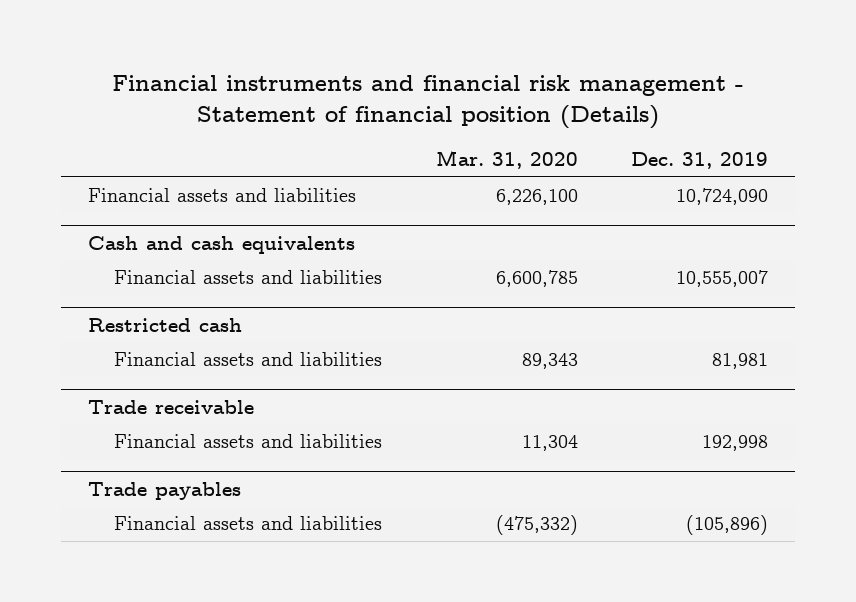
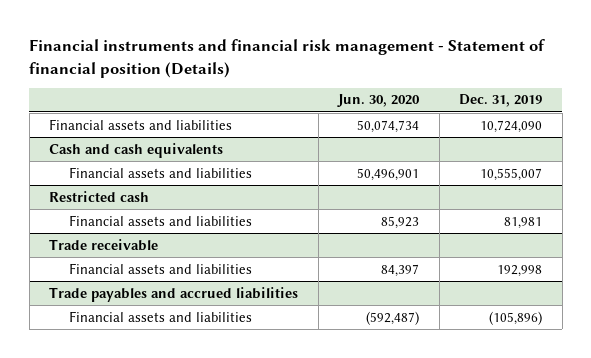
[435,149,578,169] Mar. 31, 2020 -> none
none -> [337,94,421,108] Jun. 30, 2020
[87,481,241,500] Trade payables -> [49,286,299,302] Trade payables and accrued liabilities

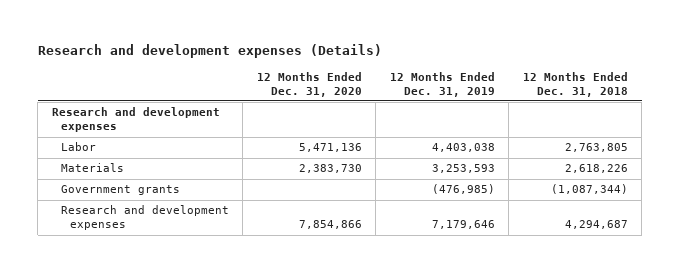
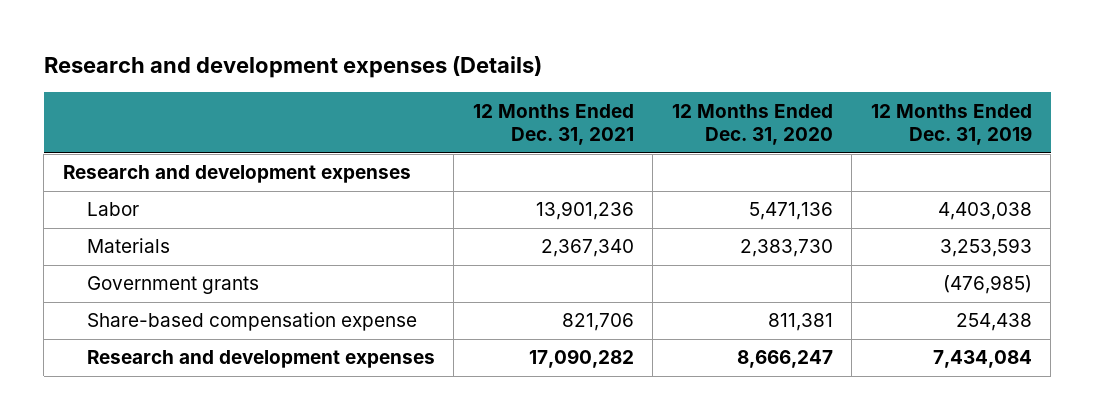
[522,71,628,97] 12 Months Ended Dec. 31, 2018 -> none
none -> [472,103,634,146] 12 Months Ended Dec. 31, 2021
none -> [86,312,417,332] Share-based compensation expense
[298,220,362,230] 7,854,866 -> [736,350,833,369] 8,666,247
[431,220,495,230] 7,179,646 -> [932,350,1032,369] 7,434,084

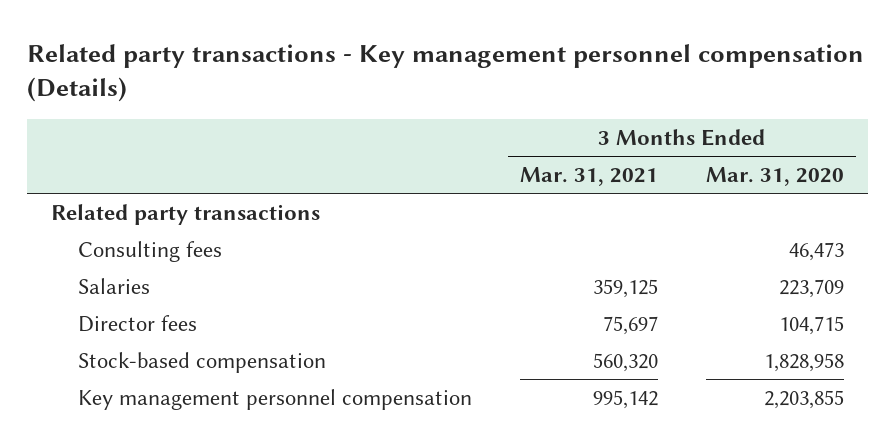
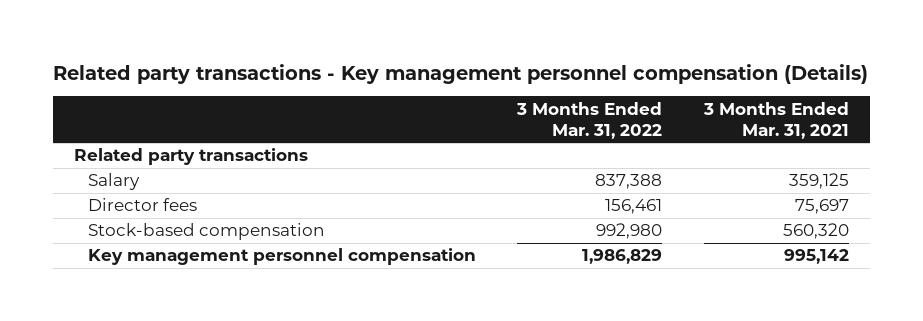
[705,166,844,186] Mar. 31, 2020 -> none
none -> [516,101,663,139] 3 Months Ended Mar. 31, 2022
[77,240,222,262] Consulting fees -> none
[77,277,150,294] Salaries -> [88,173,141,191] Salary

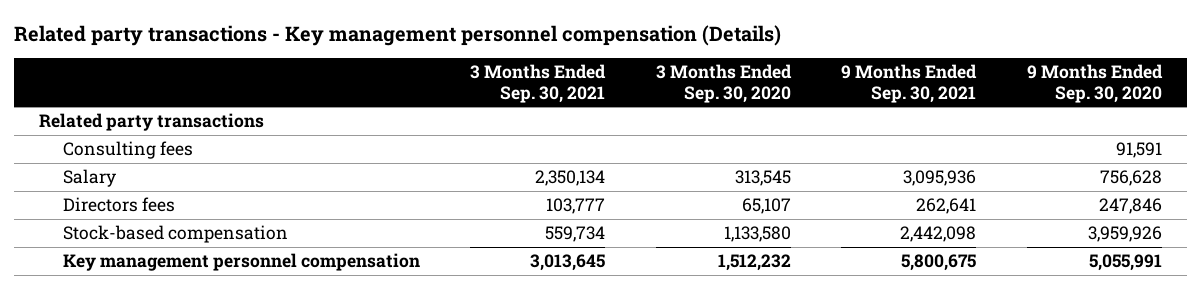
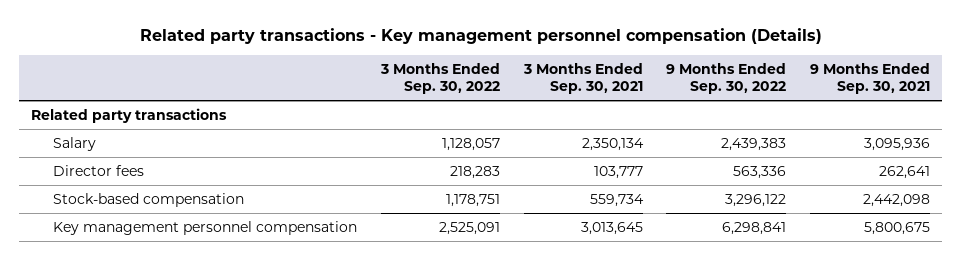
[655,64,792,103] 3 Months Ended Sep. 30, 2020 -> none
[1026,64,1163,103] 9 Months Ended Sep. 30, 2020 -> none
none -> [379,62,500,95] 3 Months Ended Sep. 30, 2022
none -> [666,62,787,95] 9 Months Ended Sep. 30, 2022
[62,141,193,160] Consulting fees -> none
[62,197,175,213] Directors fees -> [53,164,145,176] Director fees

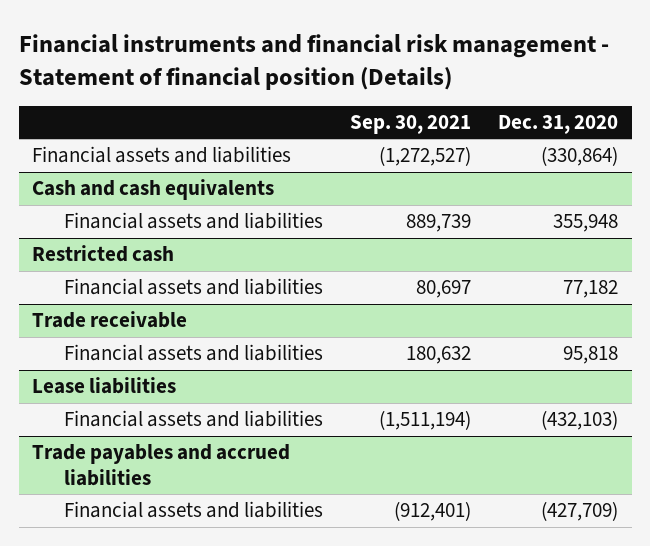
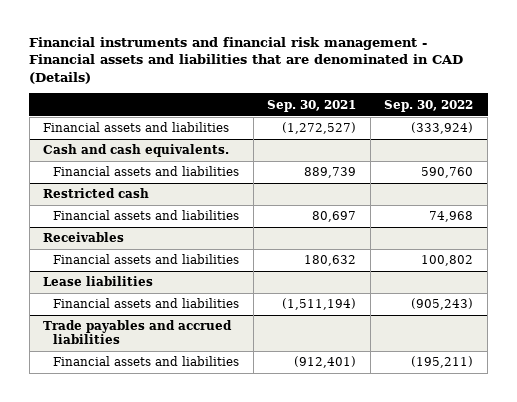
[18,33,609,90] Financial instruments and financial risk management - Statement of financial position (Details) -> [29,36,464,85] Financial instruments and financial risk management - Financial assets and liabilities that are denominated in CAD (Details)
[498,114,619,134] Dec. 31, 2020 -> none
none -> [384,99,474,112] Sep. 30, 2022
[32,179,275,201] Cash and cash equivalents -> [43,144,230,158] Cash and cash equivalents.
[32,311,188,329] Trade receivable -> [43,232,125,243] Receivables

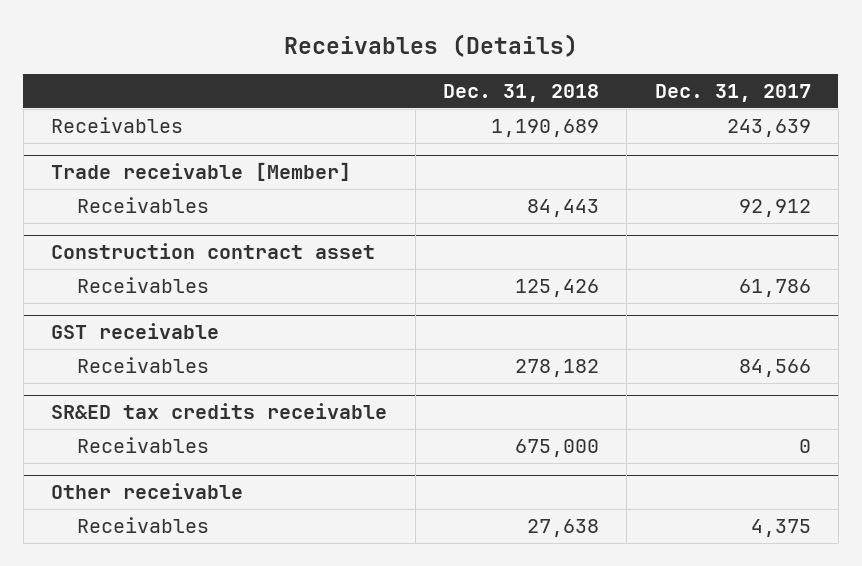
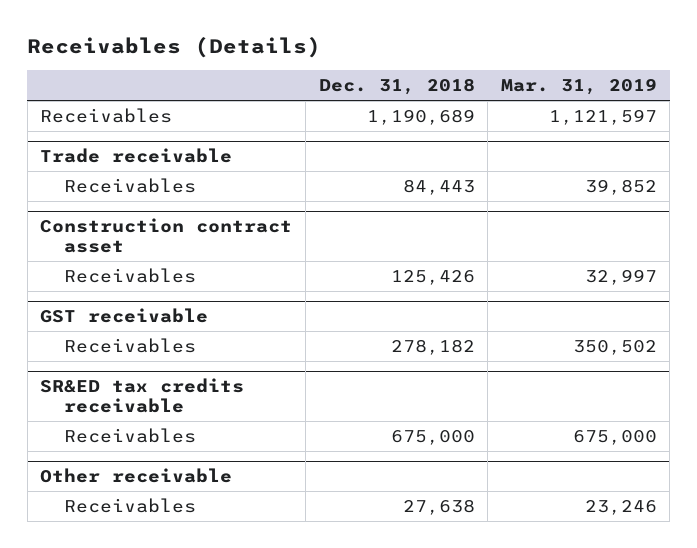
[654,83,811,102] Dec. 31, 2017 -> none
none -> [500,78,657,96] Mar. 31, 2019
[51,162,352,182] Trade receivable [Member] -> [40,147,233,163] Trade receivable

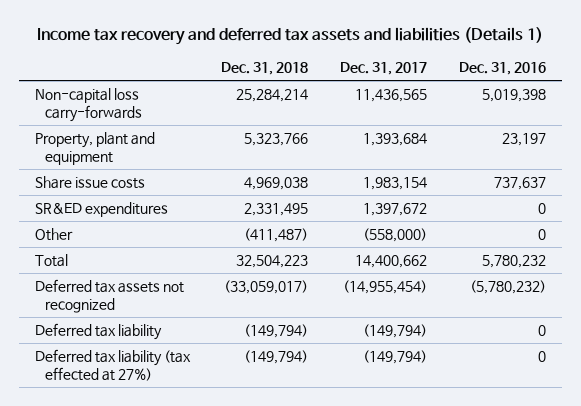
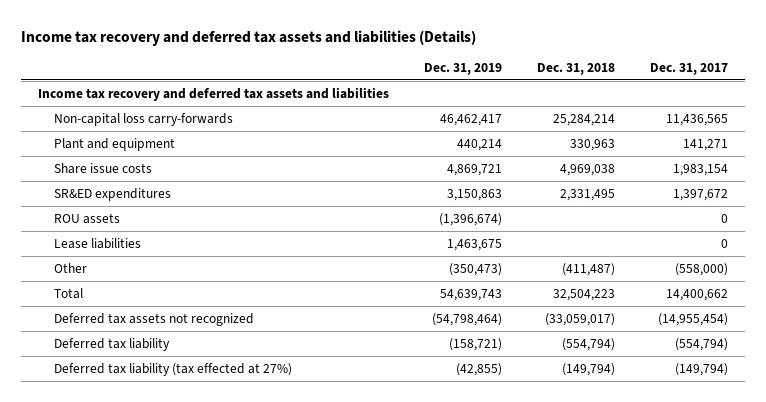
[37,27,544,46] Income tax recovery and deferred tax assets and liabilities (Details 1) -> [21,29,477,46] Income tax recovery and deferred tax assets and liabilities (Details)
[459,61,547,75] Dec. 31, 2016 -> none
none -> [424,62,503,75] Dec. 31, 2019
none -> [38,86,390,101] Income tax recovery and deferred tax assets and liabilities
[34,132,155,165] Property, plant and equipment -> [54,137,176,151] Plant and equipment
[244,133,309,147] 5,323,766 -> [570,138,616,151] 330,963
[363,133,428,147] 1,393,684 -> [682,138,728,151] 141,271
none -> [54,212,121,224] ROU assets
none -> [54,237,142,249] Lease liabilities
[244,324,309,339] (149,794) -> [562,337,616,351] (554,794)
[363,324,428,339] (149,794) -> [674,337,728,351] (554,794)

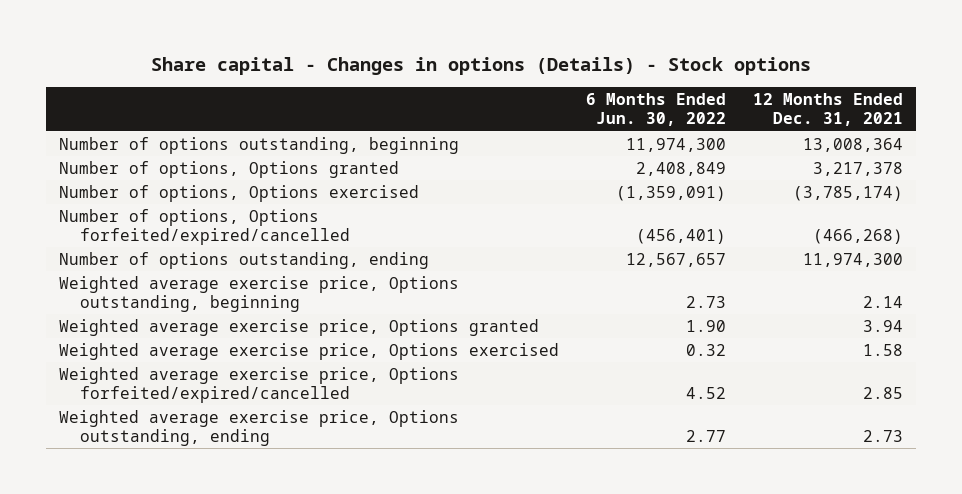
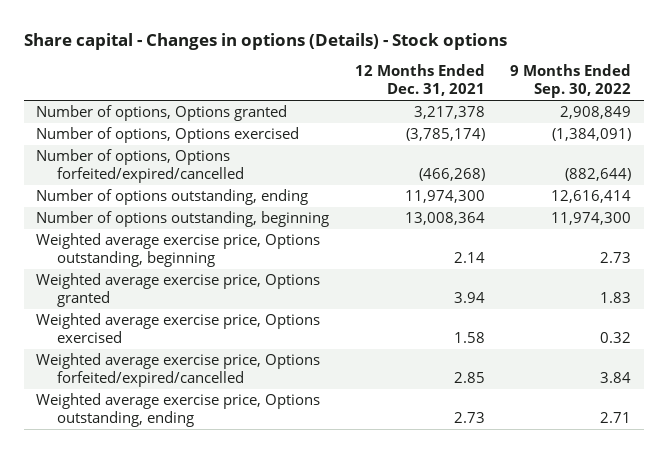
[585,93,726,127] 6 Months Ended Jun. 30, 2022 -> none
none -> [509,64,631,99] 9 Months Ended Sep. 30, 2022
[59,136,460,154] Number of options outstanding, beginning -> [36,211,330,228] Number of options outstanding, beginning

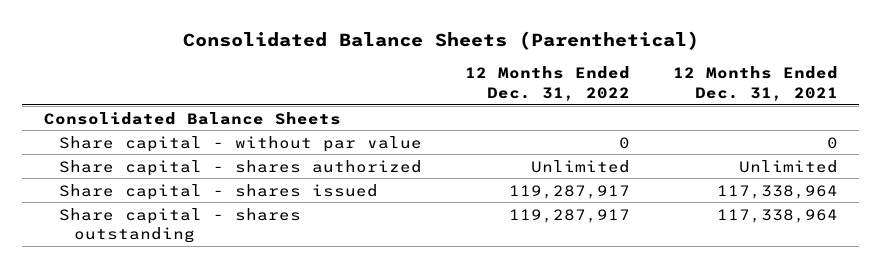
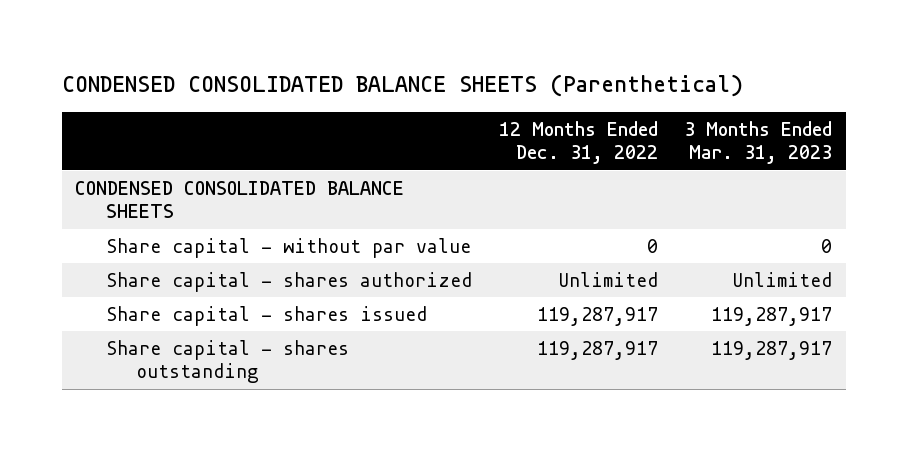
[182,30,699,50] Consolidated Balance Sheets (Parenthetical) -> [61,74,743,98] CONDENSED CONSOLIDATED BALANCE SHEETS (Parenthetical)
[672,66,838,101] 12 Months Ended Dec. 31, 2021 -> none
none -> [684,121,833,165] 3 Months Ended Mar. 31, 2023
[43,111,341,125] Consolidated Balance Sheets -> [75,180,405,219] CONDENSED CONSOLIDATED BALANCE SHEETS

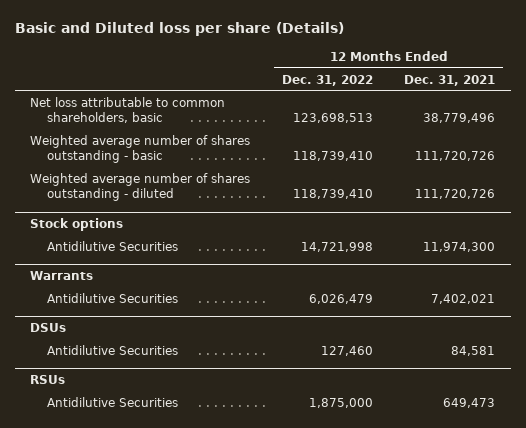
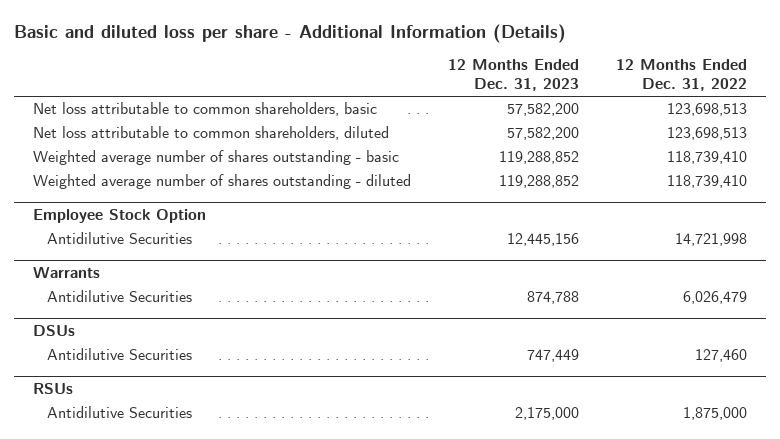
[14,22,344,37] Basic and Diluted loss per share (Details) -> [14,23,567,43] Basic and diluted loss per share - Additional Information (Details)
[404,74,496,86] Dec. 31, 2021 -> none
none -> [447,59,579,92] 12 Months Ended Dec. 31, 2023
none -> [32,126,389,141] Net loss attributable to common shareholders, diluted
[30,218,124,232] Stock options -> [32,208,206,223] Employee Stock Option

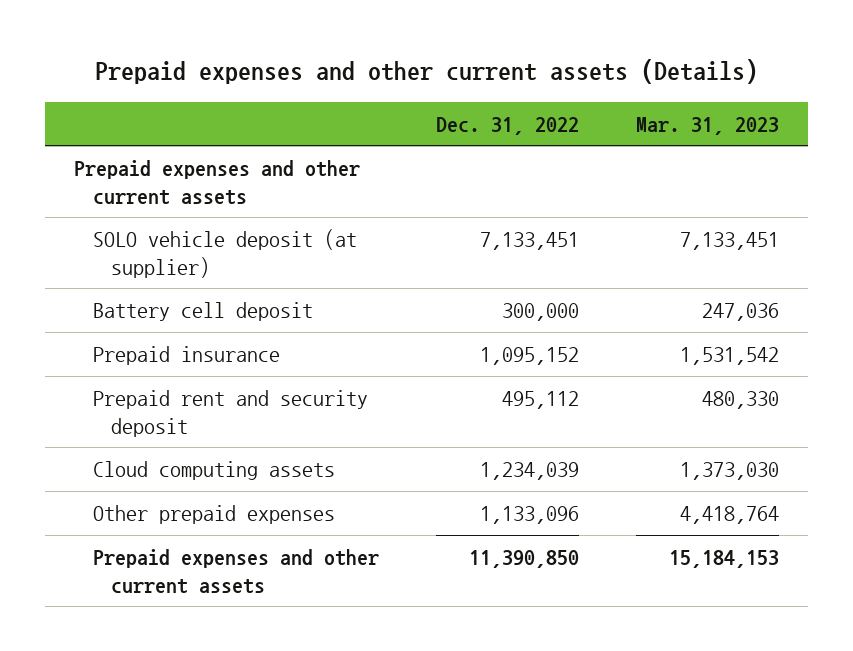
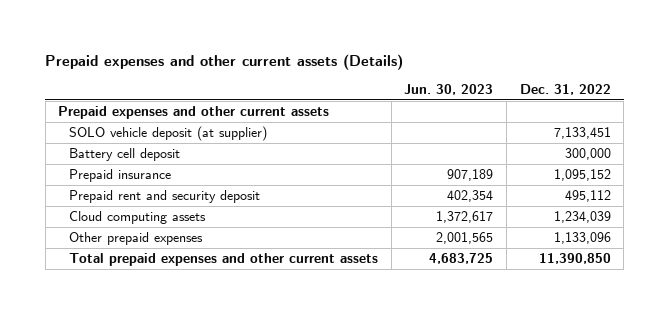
[636,116,780,135] Mar. 31, 2023 -> none
none -> [404,84,494,96] Jun. 30, 2023
[92,549,379,594] Prepaid expenses and other current assets -> [69,253,379,267] Total prepaid expenses and other current assets

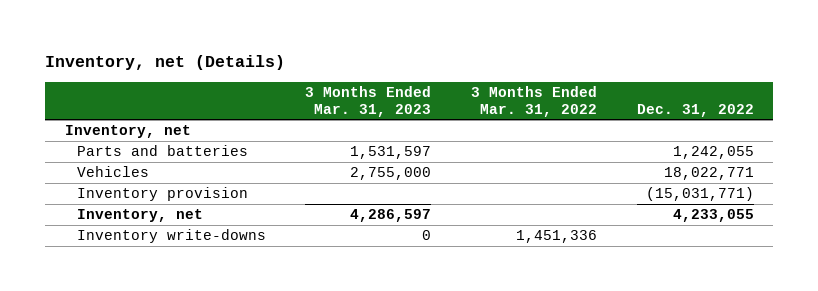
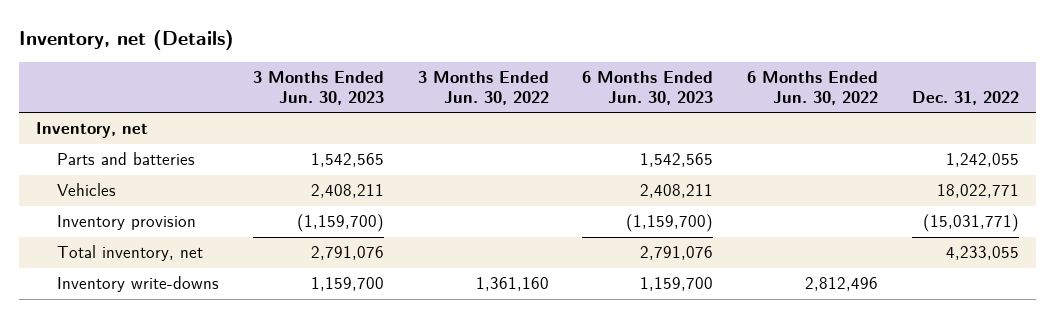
[305,85,432,117] 3 Months Ended Mar. 31, 2023 -> none
[470,85,597,117] 3 Months Ended Mar. 31, 2022 -> none
none -> [252,71,384,105] 3 Months Ended Jun. 30, 2023
none -> [417,71,549,105] 3 Months Ended Jun. 30, 2022
none -> [582,71,714,105] 6 Months Ended Jun. 30, 2023
none -> [747,71,879,105] 6 Months Ended Jun. 30, 2022
[76,209,203,223] Inventory, net -> [57,245,204,262] Total inventory, net

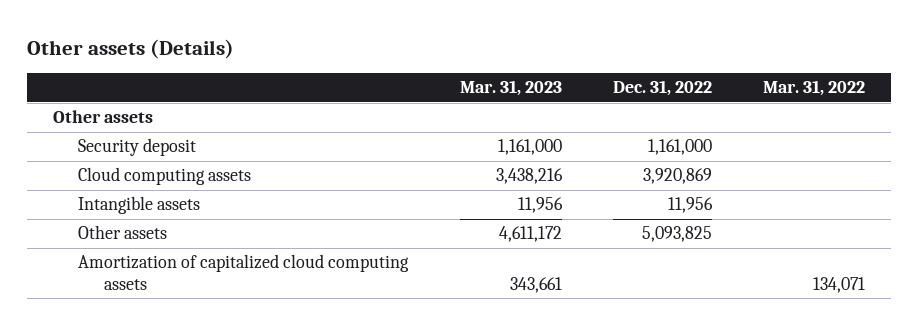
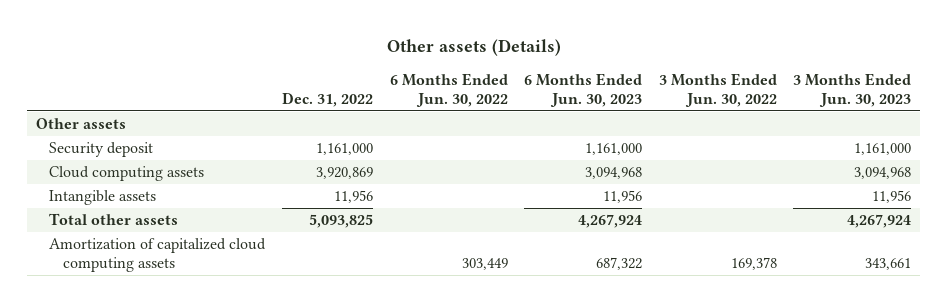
[459,80,562,97] Mar. 31, 2023 -> none
[762,80,865,97] Mar. 31, 2022 -> none
none -> [389,72,508,107] 6 Months Ended Jun. 30, 2022
none -> [524,72,643,107] 6 Months Ended Jun. 30, 2023
none -> [658,72,777,107] 3 Months Ended Jun. 30, 2022
none -> [793,72,912,107] 3 Months Ended Jun. 30, 2023
[78,225,168,240] Other assets -> [49,212,179,225] Total other assets

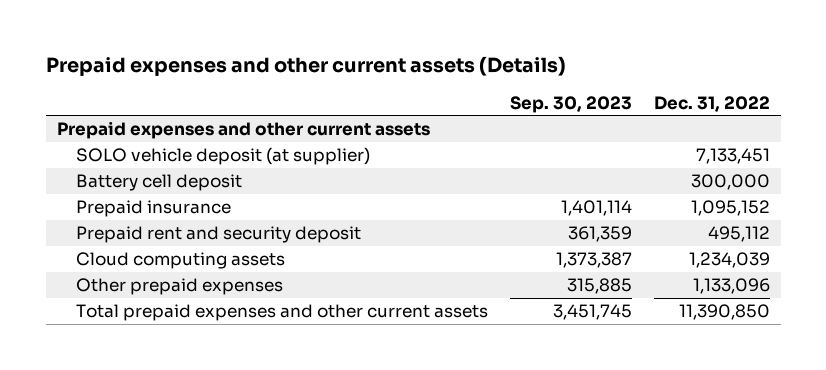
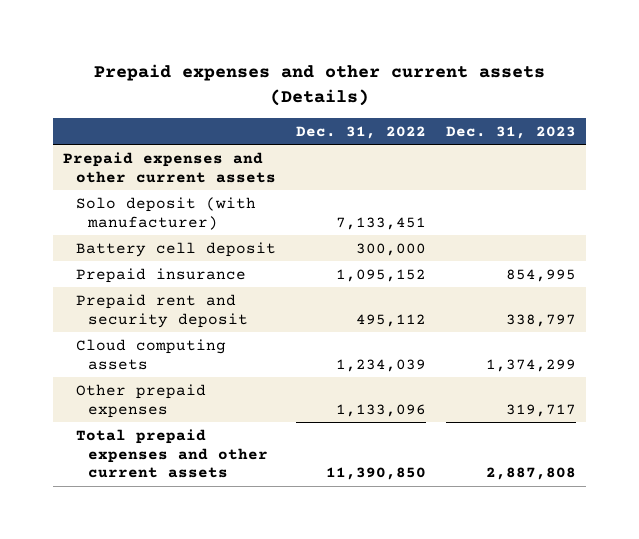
[509,95,632,113] Sep. 30, 2023 -> none
none -> [446,125,577,139] Dec. 31, 2023
[75,147,370,166] SOLO vehicle deposit (at supplier) -> [75,196,256,230] Solo deposit (with manufacturer)

